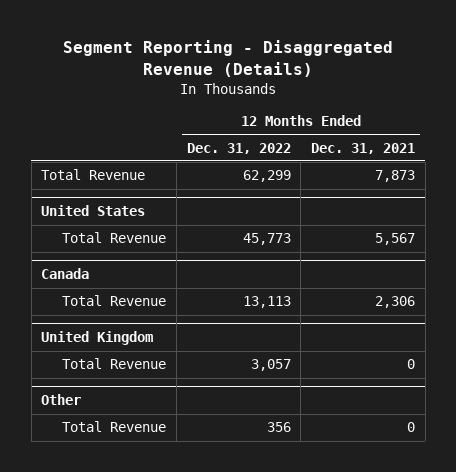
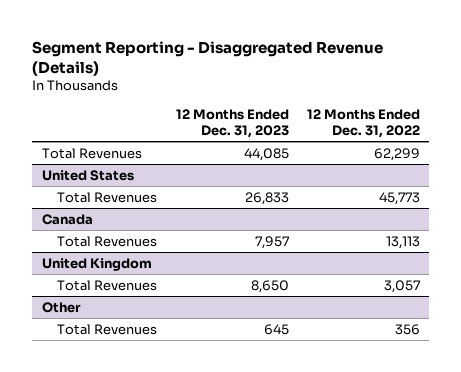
[310,142,415,154] Dec. 31, 2021 -> none
none -> [175,108,289,138] 12 Months Ended Dec. 31, 2023
[41,169,146,181] Total Revenue -> [41,147,142,159] Total Revenues
[62,232,167,244] Total Revenue -> [57,191,158,203] Total Revenues
[62,295,167,307] Total Revenue -> [57,235,158,247] Total Revenues
[62,358,167,370] Total Revenue -> [57,279,158,291] Total Revenues
[62,421,167,433] Total Revenue -> [57,323,158,335] Total Revenues

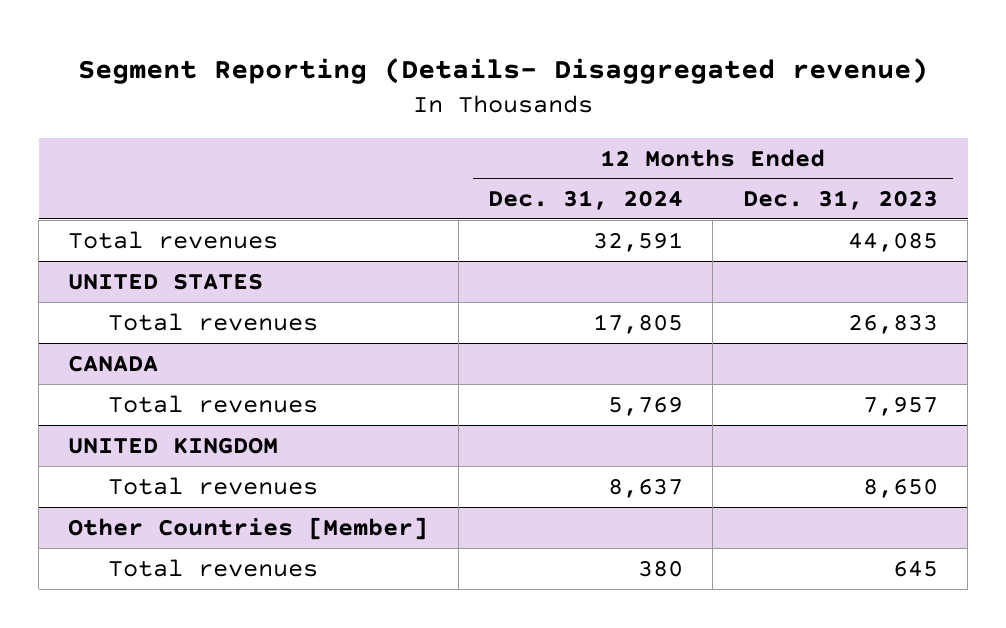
[32,40,384,76] Segment Reporting - Disaggregated Revenue (Details) -> [78,58,929,85] Segment Reporting (Details- Disaggregated revenue)
[306,108,420,138] 12 Months Ended Dec. 31, 2022 -> none
none -> [488,190,684,211] Dec. 31, 2024
[41,301,81,313] Other -> none
[41,147,142,159] Total Revenues -> [68,230,279,249] Total revenues
[41,169,134,181] United States -> [68,272,264,290] UNITED STATES
[57,191,158,203] Total Revenues -> [107,312,318,331] Total revenues
[41,213,93,225] Canada -> [68,354,159,372] CANADA
[57,235,158,247] Total Revenues -> [107,394,318,413] Total revenues
[41,257,152,271] United Kingdom -> [68,436,279,454] UNITED KINGDOM
[57,279,158,291] Total Revenues -> [107,476,318,495] Total revenues
none -> [68,516,429,540] Other Countries [Member]
[57,323,158,335] Total Revenues -> [107,558,318,577] Total revenues

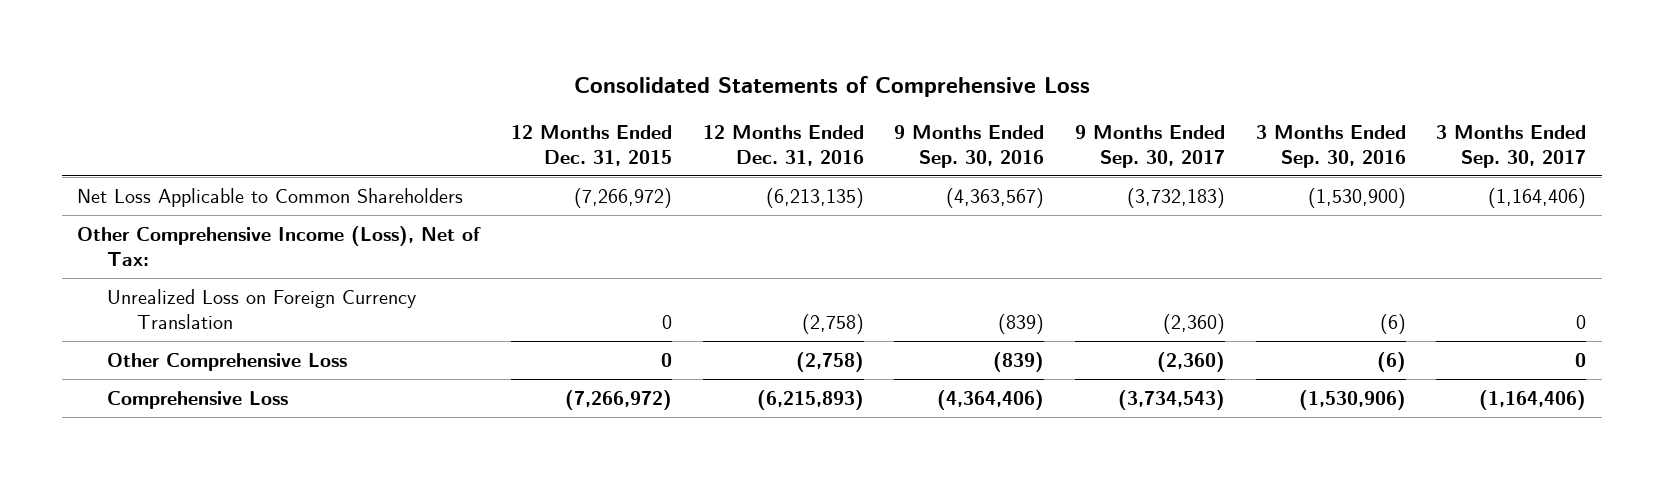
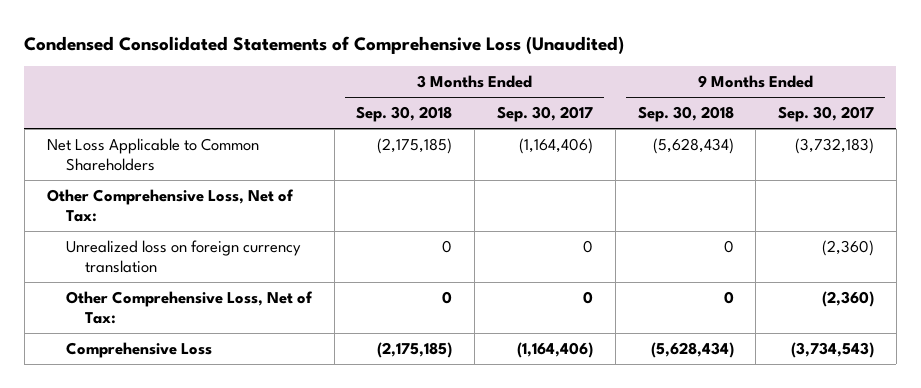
[573,75,1090,97] Consolidated Statements of Comprehensive Loss -> [24,35,625,54] Condensed Consolidated Statements of Comprehensive Loss (Unaudited)
[511,124,673,166] 12 Months Ended Dec. 31, 2015 -> none
[702,124,864,166] 12 Months Ended Dec. 31, 2016 -> none
[894,124,1045,168] 9 Months Ended Sep. 30, 2016 -> none
[1255,124,1406,168] 3 Months Ended Sep. 30, 2016 -> none
none -> [356,106,453,123] Sep. 30, 2018
none -> [637,106,734,123] Sep. 30, 2018
[77,225,482,267] Other Comprehensive Income (Loss), Net of Tax: -> [46,188,294,223] Other Comprehensive Loss, Net of Tax:
[107,288,417,330] Unrealized Loss on Foreign Currency Translation -> [65,239,301,274] Unrealized loss on foreign currency translation
[107,352,348,371] Other Comprehensive Loss -> [65,290,313,325] Other Comprehensive Loss, Net of Tax:

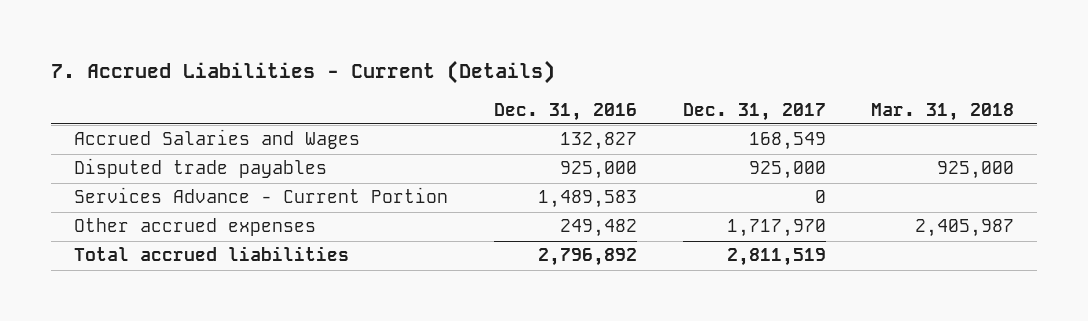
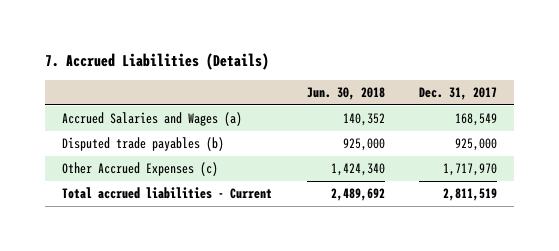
[50,59,555,84] 7. Accrued Liabilities - Current (Details) -> [45,53,270,71] 7. Accrued Liabilities (Details)
[493,102,637,121] Dec. 31, 2016 -> none
[871,102,1015,121] Mar. 31, 2018 -> none
none -> [306,87,385,101] Jun. 30, 2018
[73,187,448,204] Services Advance - Current Portion -> none
[73,129,360,150] Accrued Salaries and Wages -> [62,112,243,127] Accrued Salaries and Wages (a)
[73,158,327,179] Disputed trade payables -> [62,137,225,152] Disputed trade payables (b)
[73,218,316,237] Other accrued expenses -> [62,162,219,177] Other Accrued Expenses (c)
[73,246,349,262] Total accrued liabilities -> [62,187,273,200] Total accrued liabilities - Current

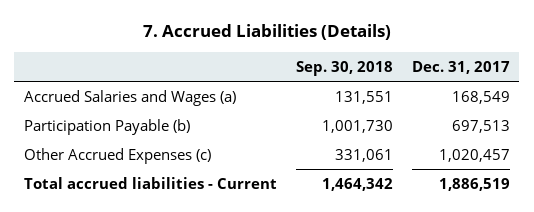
[306,87,385,101] Jun. 30, 2018 -> none
none -> [295,60,393,76] Sep. 30, 2018
[62,137,225,152] Disputed trade payables (b) -> none
none -> [23,118,190,135] Participation Payable (b)
[442,163,497,177] 1,717,970 -> [438,148,510,162] 1,020,457
[442,188,497,202] 2,811,519 -> [438,177,510,191] 1,886,519

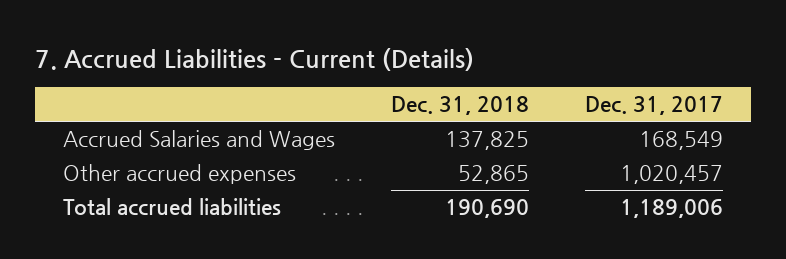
[142,24,391,41] 7. Accrued Liabilities (Details) -> [34,47,474,71] 7. Accrued Liabilities - Current (Details)
[295,60,393,76] Sep. 30, 2018 -> none
none -> [390,96,529,116] Dec. 31, 2018
[23,118,190,135] Participation Payable (b) -> none
[23,89,236,106] Accrued Salaries and Wages (a) -> [62,130,335,151] Accrued Salaries and Wages
[23,147,211,164] Other Accrued Expenses (c) -> [62,164,296,185] Other accrued expenses
[23,176,277,189] Total accrued liabilities - Current -> [62,198,281,217] Total accrued liabilities
[438,177,510,191] 1,886,519 -> [619,199,723,219] 1,189,006

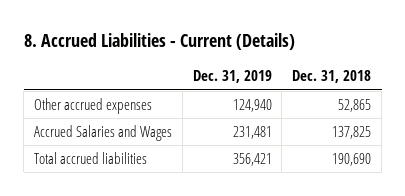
[34,47,474,71] 7. Accrued Liabilities - Current (Details) -> [23,33,295,51] 8. Accrued Liabilities - Current (Details)
[584,96,723,116] Dec. 31, 2017 -> none
none -> [192,70,272,84] Dec. 31, 2019
[62,130,335,151] Accrued Salaries and Wages -> [33,125,172,142] Accrued Salaries and Wages

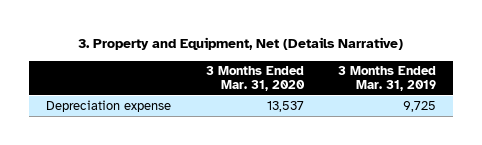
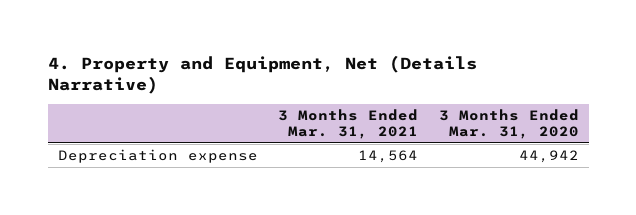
[78,37,404,51] 3. Property and Equipment, Net (Details Narrative) -> [47,54,477,95] 4. Property and Equipment, Net (Details Narrative)
[337,65,436,92] 3 Months Ended Mar. 31, 2019 -> none
none -> [278,108,419,140] 3 Months Ended Mar. 31, 2021
[266,101,304,113] 13,537 -> [518,150,579,164] 44,942

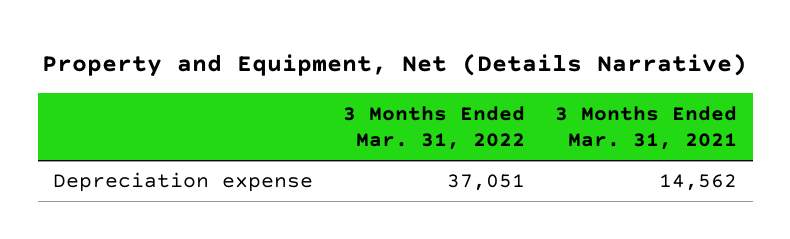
[47,54,477,95] 4. Property and Equipment, Net (Details Narrative) -> [42,53,748,78] Property and Equipment, Net (Details Narrative)
[438,108,579,140] 3 Months Ended Mar. 31, 2020 -> none
none -> [343,105,526,151] 3 Months Ended Mar. 31, 2022
[358,150,419,164] 14,564 -> [659,174,738,192] 14,562

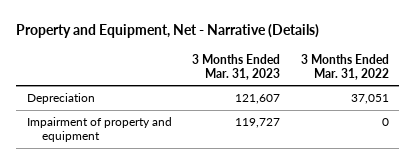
[42,53,748,78] Property and Equipment, Net (Details Narrative) -> [16,24,320,39] Property and Equipment, Net - Narrative (Details)
[555,105,738,151] 3 Months Ended Mar. 31, 2021 -> none
none -> [192,53,281,80] 3 Months Ended Mar. 31, 2023
[52,172,313,193] Depreciation expense -> [26,93,95,105] Depreciation
none -> [26,117,172,143] Impairment of property and equipment

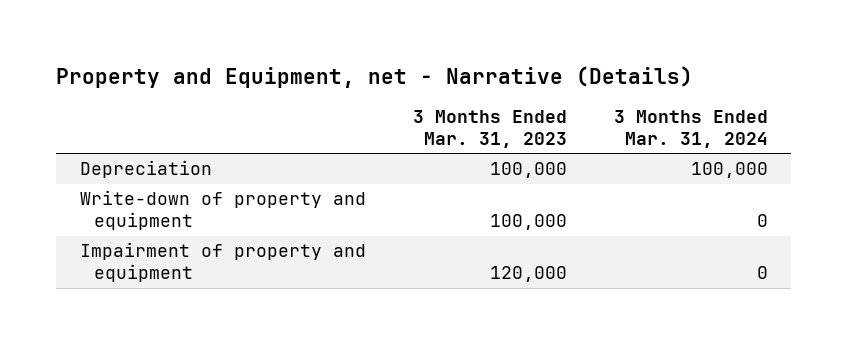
[16,24,320,39] Property and Equipment, Net - Narrative (Details) -> [56,66,694,89] Property and Equipment, net - Narrative (Details)
[300,53,389,80] 3 Months Ended Mar. 31, 2022 -> none
none -> [613,110,768,148] 3 Months Ended Mar. 31, 2024
[235,94,281,105] 121,607 -> [489,162,567,179] 100,000
none -> [79,190,366,231] Write-down of property and equipment
[235,118,281,129] 119,727 -> [489,266,567,283] 120,000

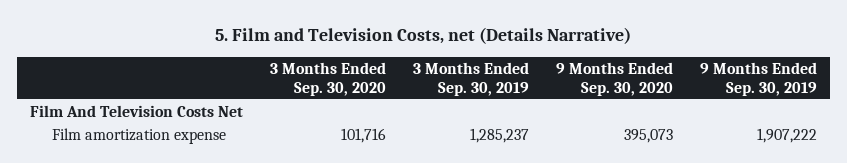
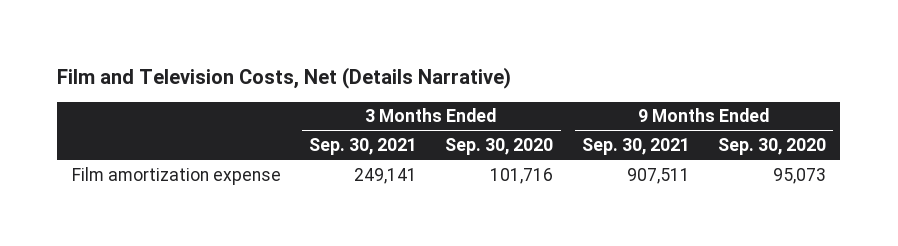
[215,27,632,45] 5. Film and Television Costs, net (Details Narrative) -> [57,67,512,90] Film and Television Costs, Net (Details Narrative)
[412,61,529,96] 3 Months Ended Sep. 30, 2019 -> none
[699,61,817,96] 9 Months Ended Sep. 30, 2019 -> none
none -> [309,138,418,156] Sep. 30, 2021
none -> [581,138,690,156] Sep. 30, 2021
[30,104,244,117] Film And Television Costs Net -> none
[623,128,673,143] 395,073 -> [773,167,827,184] 95,073

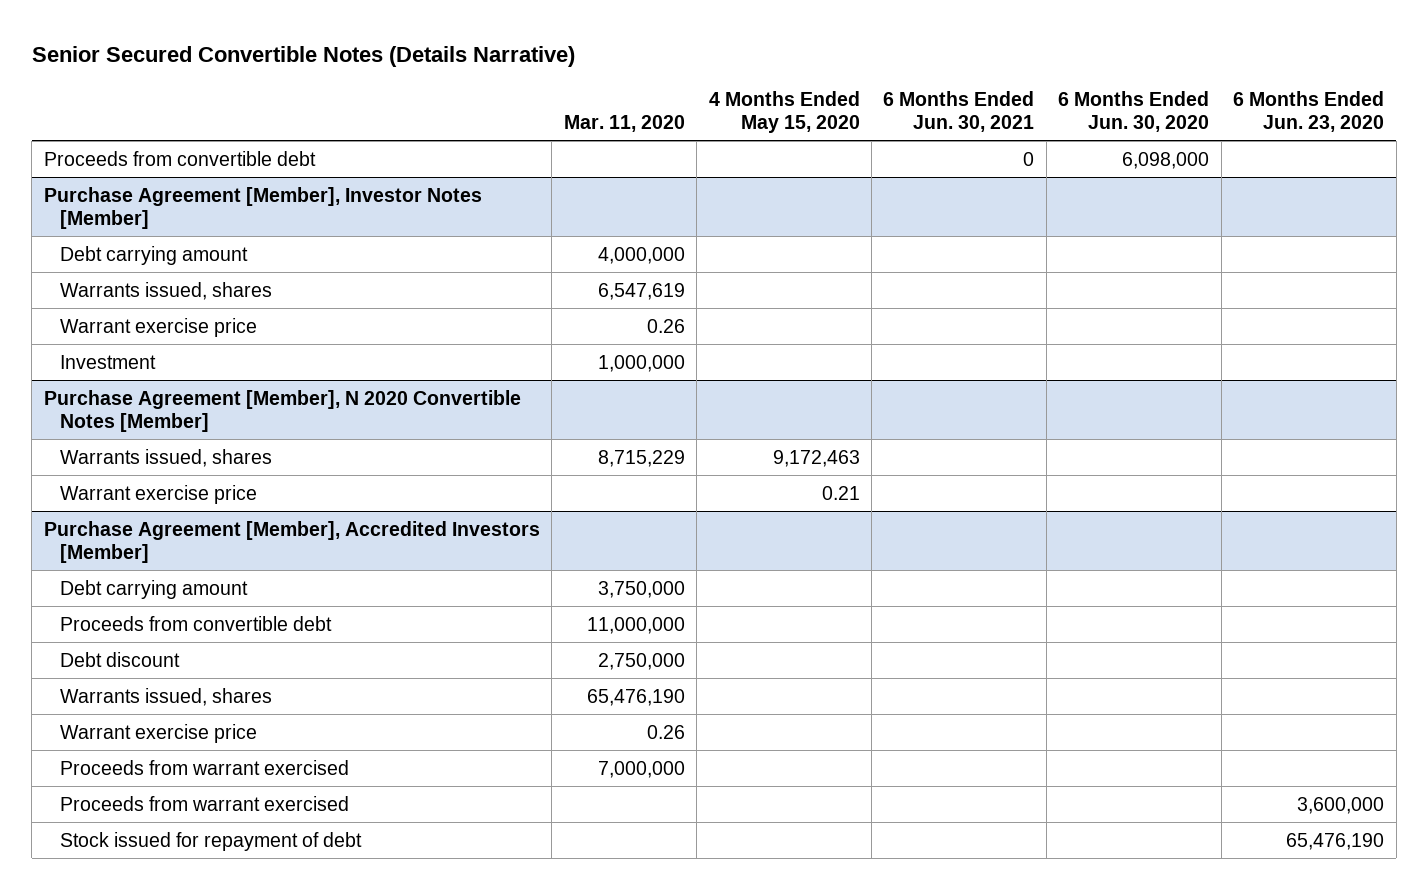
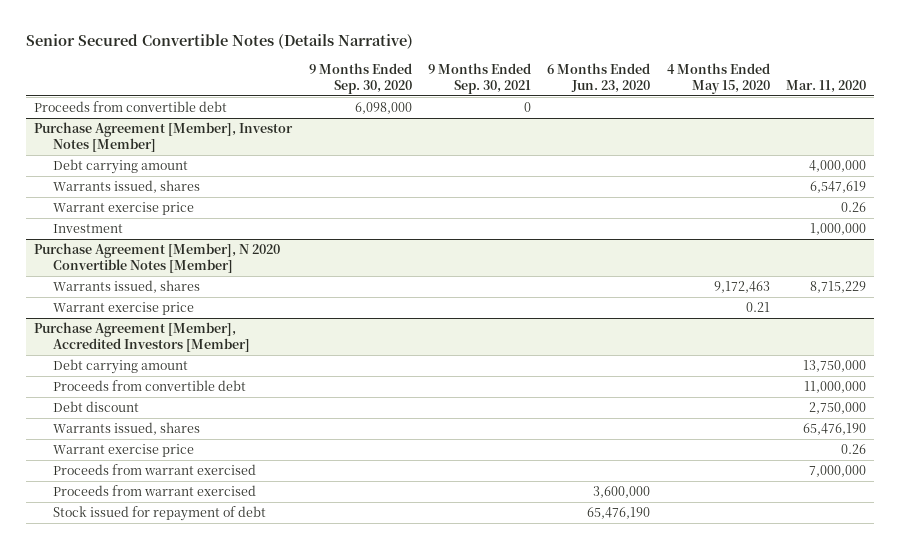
[883,90,1035,133] 6 Months Ended Jun. 30, 2021 -> none
[1058,90,1210,133] 6 Months Ended Jun. 30, 2020 -> none
none -> [308,62,412,94] 9 Months Ended Sep. 30, 2020
none -> [427,62,531,94] 9 Months Ended Sep. 30, 2021
[597,580,685,598] 3,750,000 -> [802,360,866,373] 13,750,000

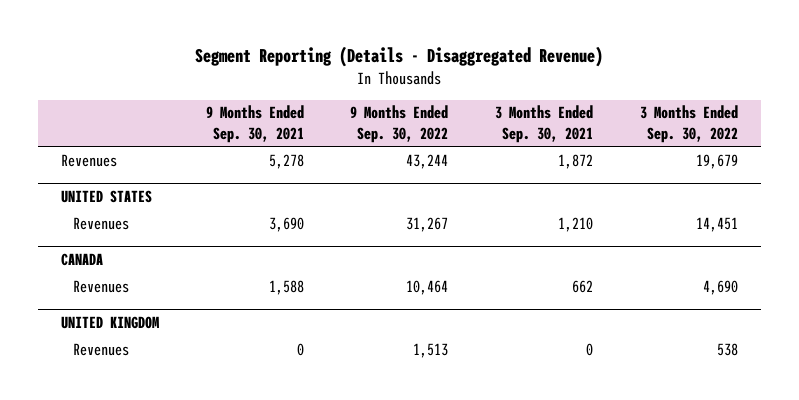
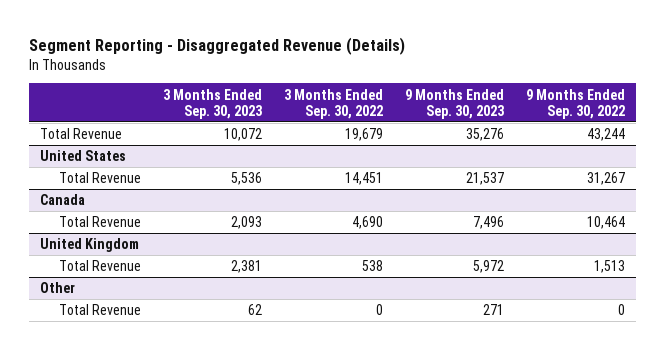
[195,46,604,68] Segment Reporting (Details - Disaggregated Revenue) -> [29,36,406,55] Segment Reporting - Disaggregated Revenue (Details)
[205,105,304,143] 9 Months Ended Sep. 30, 2021 -> none
[495,105,594,143] 3 Months Ended Sep. 30, 2021 -> none
none -> [163,88,263,119] 3 Months Ended Sep. 30, 2023
none -> [405,88,505,119] 9 Months Ended Sep. 30, 2023
[60,153,117,167] Revenues -> [40,128,123,140] Total Revenue
[60,189,152,203] UNITED STATES -> [40,150,127,162] United States
[73,216,130,230] Revenues -> [59,172,142,184] Total Revenue
[60,252,103,266] CANADA -> [40,194,86,206] Canada
[73,279,130,293] Revenues -> [59,216,142,228] Total Revenue
[60,315,159,329] UNITED KINGDOM -> [40,238,140,253] United Kingdom
[73,342,130,356] Revenues -> [59,260,142,272] Total Revenue
none -> [40,282,76,294] Other
none -> [59,304,142,316] Total Revenue

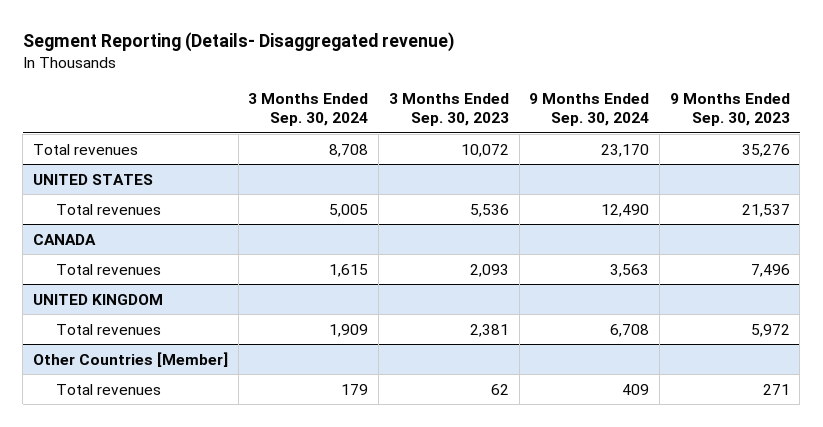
[29,36,406,55] Segment Reporting - Disaggregated Revenue (Details) -> [22,31,454,52] Segment Reporting (Details- Disaggregated revenue)
[284,88,384,119] 3 Months Ended Sep. 30, 2022 -> none
[526,88,626,119] 9 Months Ended Sep. 30, 2022 -> none
none -> [248,92,369,127] 3 Months Ended Sep. 30, 2024
none -> [529,92,650,127] 9 Months Ended Sep. 30, 2024
[40,282,76,294] Other -> none
[40,128,123,140] Total Revenue -> [32,143,138,155] Total revenues
[40,150,127,162] United States -> [32,173,153,185] UNITED STATES
[59,172,142,184] Total Revenue -> [56,203,162,215] Total revenues
[40,194,86,206] Canada -> [32,233,96,245] CANADA
[59,216,142,228] Total Revenue -> [56,263,162,275] Total revenues
[40,238,140,253] United Kingdom -> [32,293,163,305] UNITED KINGDOM
[59,260,142,272] Total Revenue -> [56,323,162,335] Total revenues
none -> [32,351,228,367] Other Countries [Member]
[59,304,142,316] Total Revenue -> [56,383,162,395] Total revenues

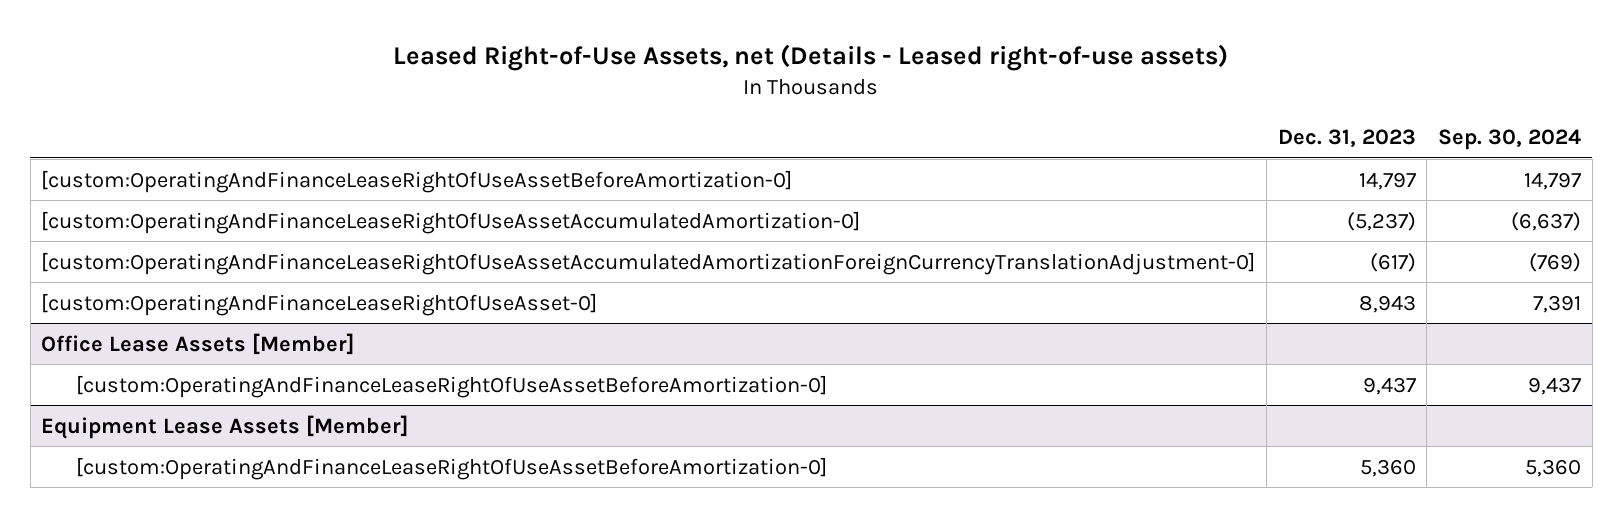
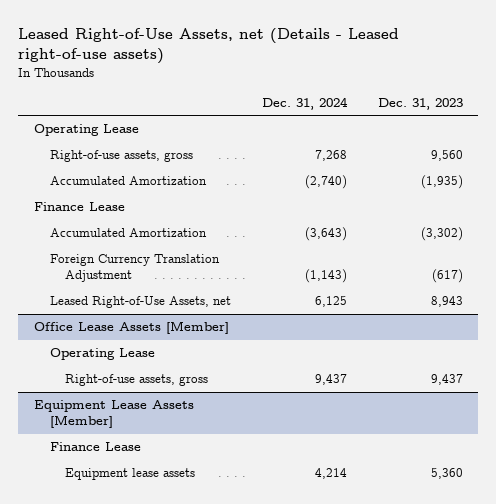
[1438,128,1582,150] Sep. 30, 2024 -> none
none -> [261,96,348,110] Dec. 31, 2024
[41,169,793,193] [custom:OperatingAndFinanceLeaseRightOfUseAssetBeforeAmortization-0] -> none
[41,210,861,234] [custom:OperatingAndFinanceLeaseRightOfUseAssetAccumulatedAmortization-0] -> none
none -> [33,124,139,137] Operating Lease
none -> [49,150,193,163] Right-of-use assets, gross
none -> [49,176,207,186] Accumulated Amortization
none -> [33,202,125,212] Finance Lease
none -> [49,228,207,238] Accumulated Amortization
[41,251,1256,275] [custom:OperatingAndFinanceLeaseRightOfUseAssetAccumulatedAmortizationForeignCurrencyTranslationAdjustment-0] -> [49,254,220,283] Foreign Currency Translation Adjustment
[41,292,598,316] [custom:OperatingAndFinanceLeaseRightOfUseAsset-0] -> [49,296,231,309] Leased Right-of-Use Assets, net
none -> [49,348,155,361] Operating Lease
[75,374,827,398] [custom:OperatingAndFinanceLeaseRightOfUseAssetBeforeAmortization-0] -> [65,374,209,387] Right-of-use assets, gross
none -> [49,442,141,452] Finance Lease
[75,456,827,480] [custom:OperatingAndFinanceLeaseRightOfUseAssetBeforeAmortization-0] -> [65,468,196,481] Equipment lease assets

